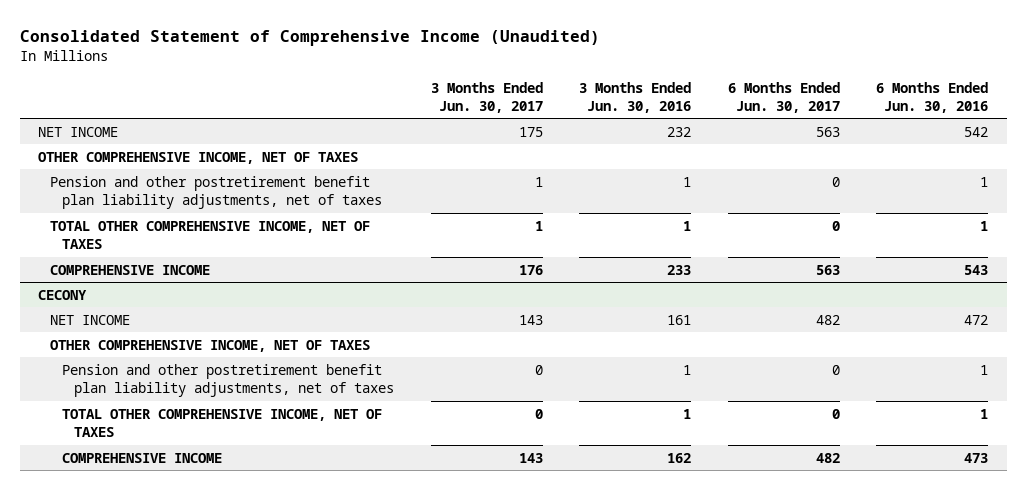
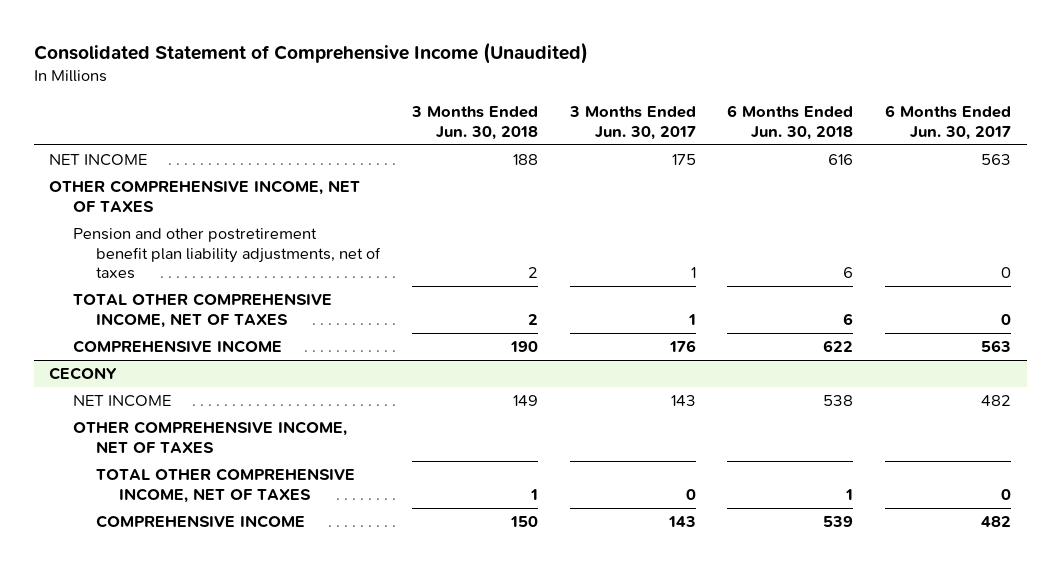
[579,81,692,113] 3 Months Ended Jun. 30, 2016 -> none
[876,81,989,113] 6 Months Ended Jun. 30, 2016 -> none
none -> [410,106,538,140] 3 Months Ended Jun. 30, 2018
none -> [727,105,854,140] 6 Months Ended Jun. 30, 2018
[62,363,395,397] Pension and other postretirement benefit plan liability adjustments, net of taxes -> none

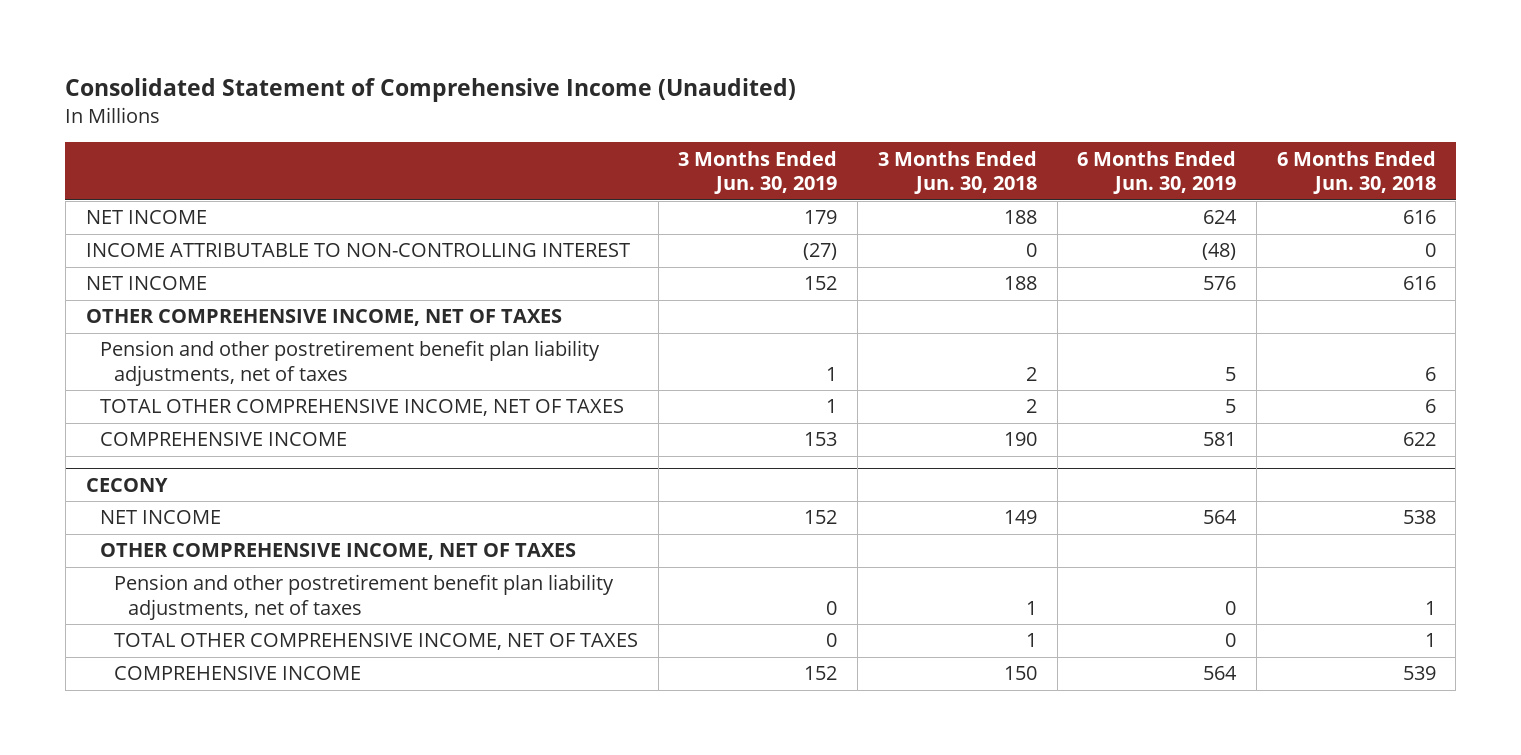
[568,106,696,140] 3 Months Ended Jun. 30, 2017 -> none
[885,105,1012,140] 6 Months Ended Jun. 30, 2017 -> none
none -> [678,150,838,195] 3 Months Ended Jun. 30, 2019
none -> [1077,150,1237,195] 6 Months Ended Jun. 30, 2019
none -> [85,243,630,258] INCOME ATTRIBUTABLE TO NON-CONTROLLING INTEREST
none -> [85,276,207,291] NET INCOME
none -> [113,574,614,620] Pension and other postretirement benefit plan liability adjustments, net of taxes

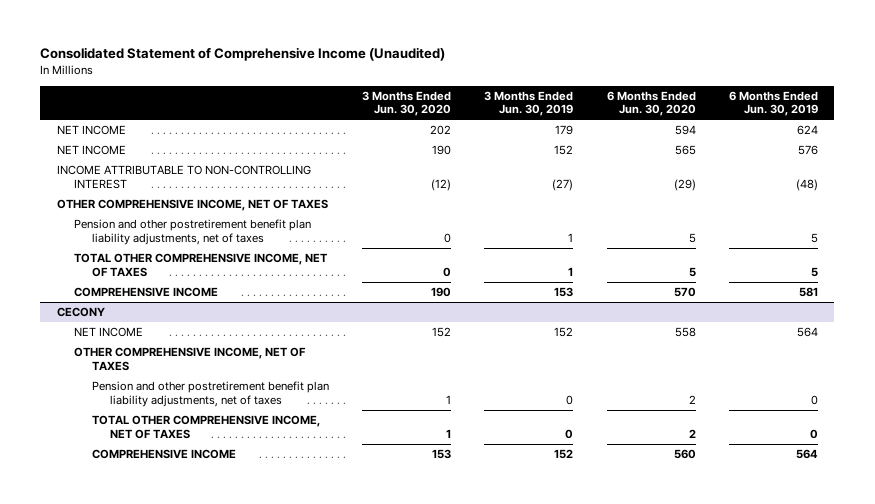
[877,150,1037,195] 3 Months Ended Jun. 30, 2018 -> none
[1276,150,1436,195] 6 Months Ended Jun. 30, 2018 -> none
none -> [362,91,452,117] 3 Months Ended Jun. 30, 2020
none -> [606,91,696,117] 6 Months Ended Jun. 30, 2020
[85,243,630,258] INCOME ATTRIBUTABLE TO NON-CONTROLLING INTEREST -> [56,165,311,189] INCOME ATTRIBUTABLE TO NON-CONTROLLING INTEREST

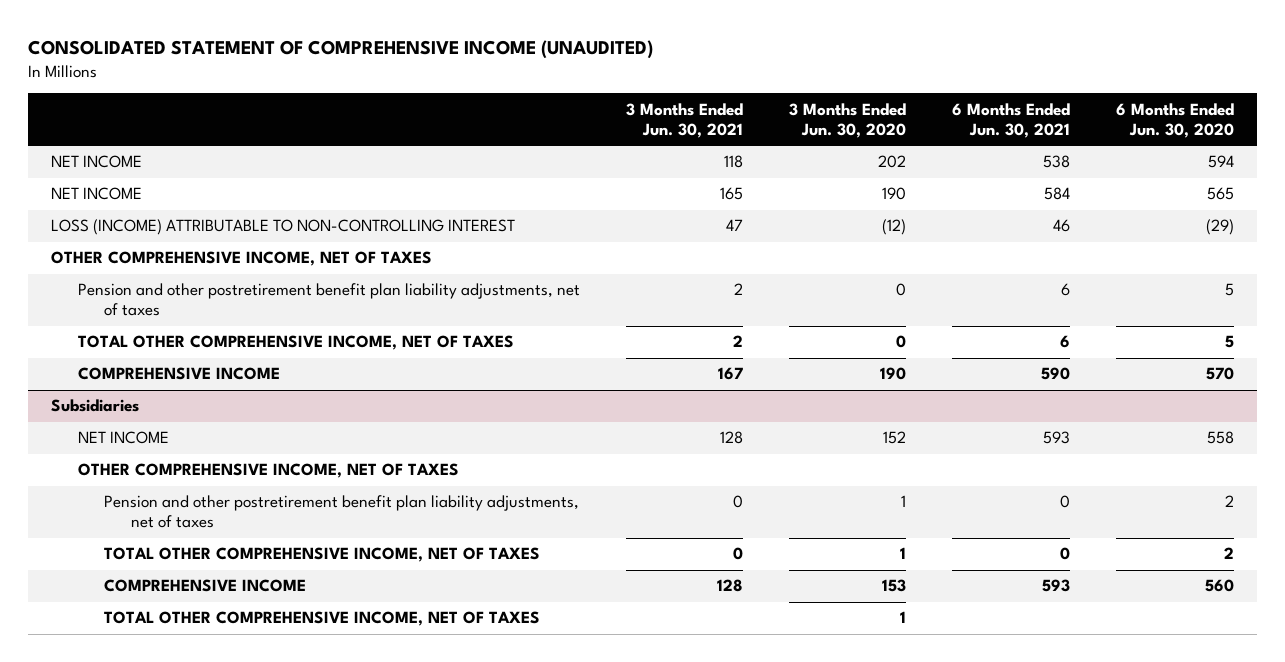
[40,47,446,62] Consolidated Statement of Comprehensive Income (Unaudited) -> [27,39,653,59] CONSOLIDATED STATEMENT OF COMPREHENSIVE INCOME (UNAUDITED)
[484,91,574,117] 3 Months Ended Jun. 30, 2019 -> none
[728,91,818,117] 6 Months Ended Jun. 30, 2019 -> none
none -> [625,102,743,138] 3 Months Ended Jun. 30, 2021
none -> [952,102,1071,138] 6 Months Ended Jun. 30, 2021
[56,165,311,189] INCOME ATTRIBUTABLE TO NON-CONTROLLING INTEREST -> [50,219,515,236] LOSS (INCOME) ATTRIBUTABLE TO NON-CONTROLLING INTEREST
[56,307,105,318] CECONY -> none
none -> [50,399,139,413] Subsidiaries
none -> [104,611,541,627] TOTAL OTHER COMPREHENSIVE INCOME, NET OF TAXES

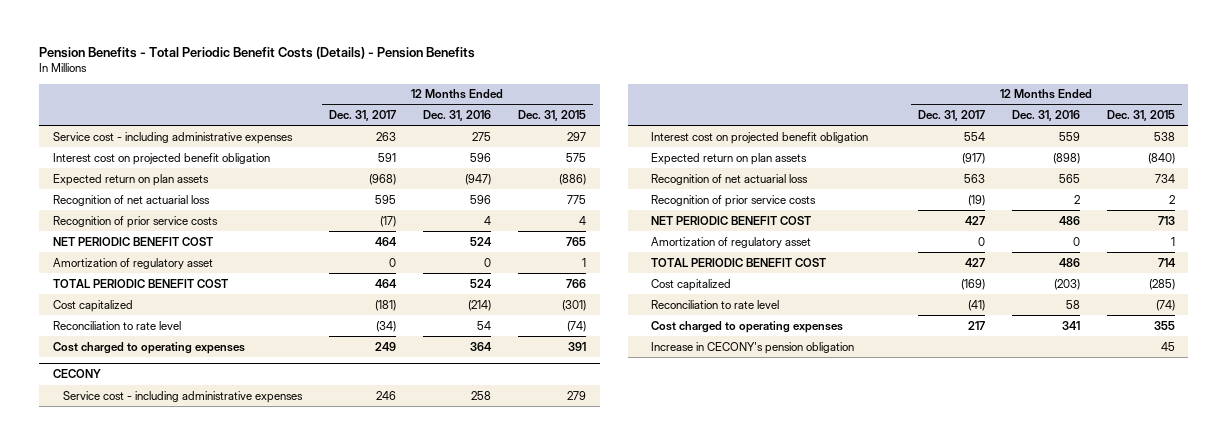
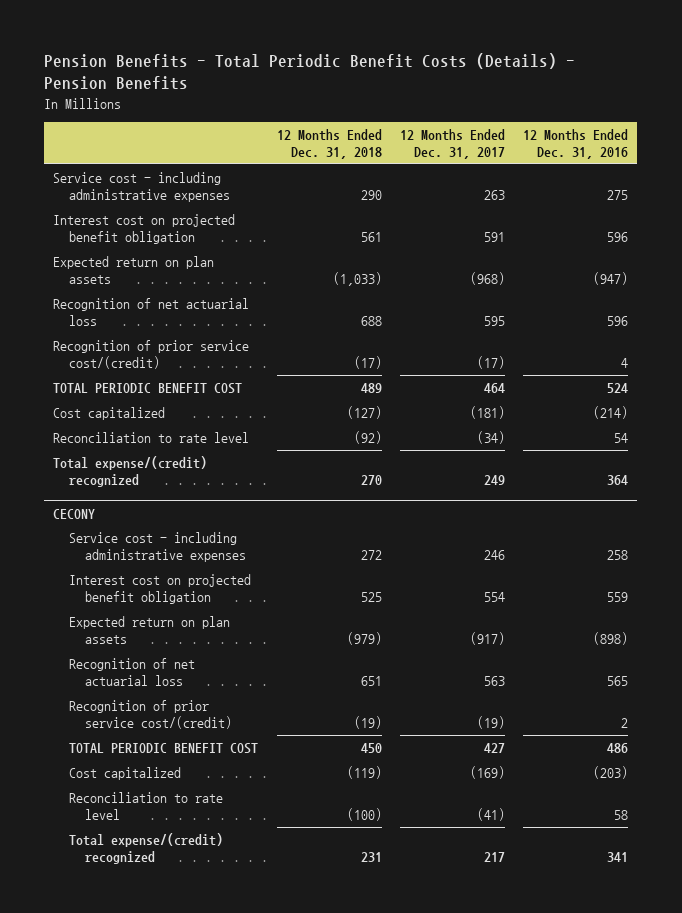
[518,110,587,122] Dec. 31, 2015 -> none
none -> [276,128,382,159] 12 Months Ended Dec. 31, 2018
[52,236,213,246] NET PERIODIC BENEFIT COST -> none
[52,257,213,269] Amortization of regulatory asset -> none
[52,215,218,228] Recognition of prior service costs -> [53,340,250,370] Recognition of prior service cost/(credit)
[52,341,245,354] Cost charged to operating expenses -> [53,456,208,488] Total expense/(credit) recognized
[651,215,812,225] NET PERIODIC BENEFIT COST -> none
[651,236,812,248] Amortization of regulatory asset -> none
[651,194,817,207] Recognition of prior service costs -> [69,700,233,730] Recognition of prior service cost/(credit)
[651,341,855,354] Increase in CECONY's pension obligation -> none
[651,320,844,333] Cost charged to operating expenses -> [69,833,224,865] Total expense/(credit) recognized

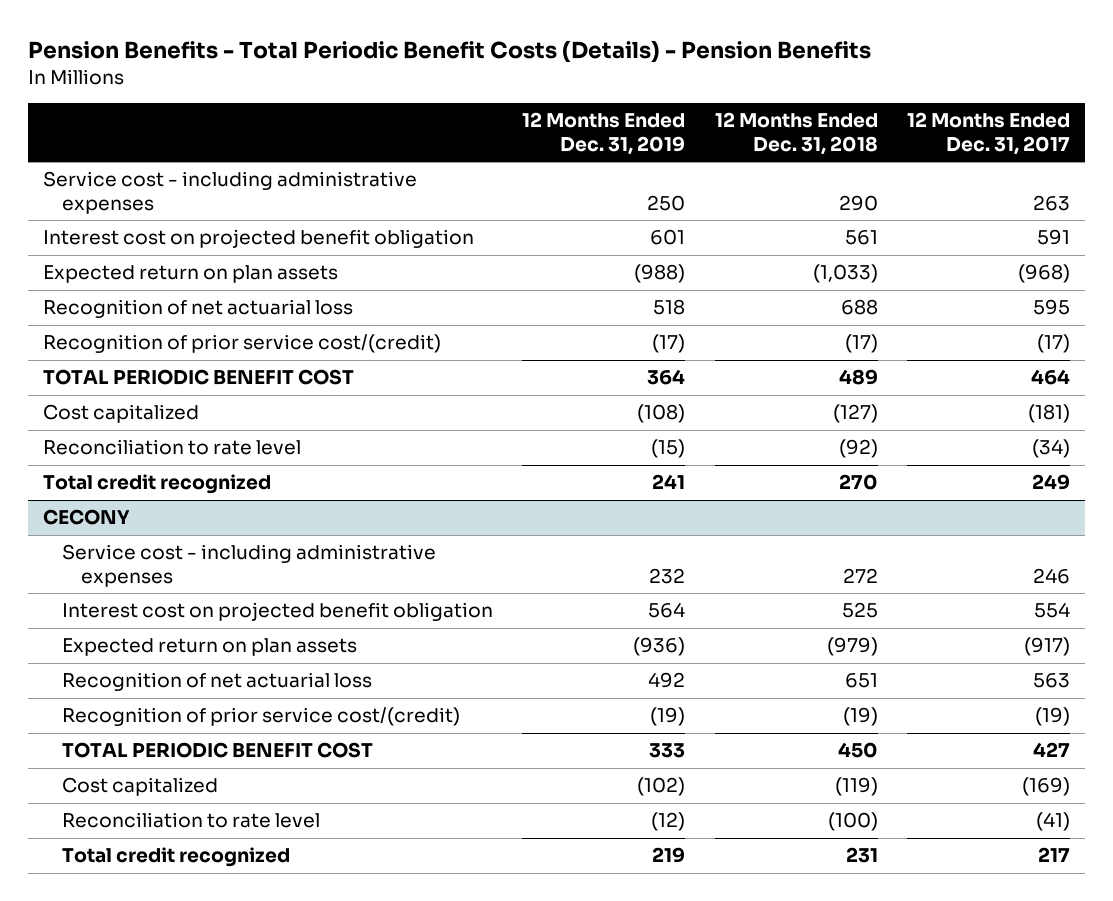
[523,128,629,159] 12 Months Ended Dec. 31, 2016 -> none
none -> [522,112,686,155] 12 Months Ended Dec. 31, 2019
[53,456,208,488] Total expense/(credit) recognized -> [42,474,271,495] Total credit recognized
[69,833,224,865] Total expense/(credit) recognized -> [61,847,290,868] Total credit recognized

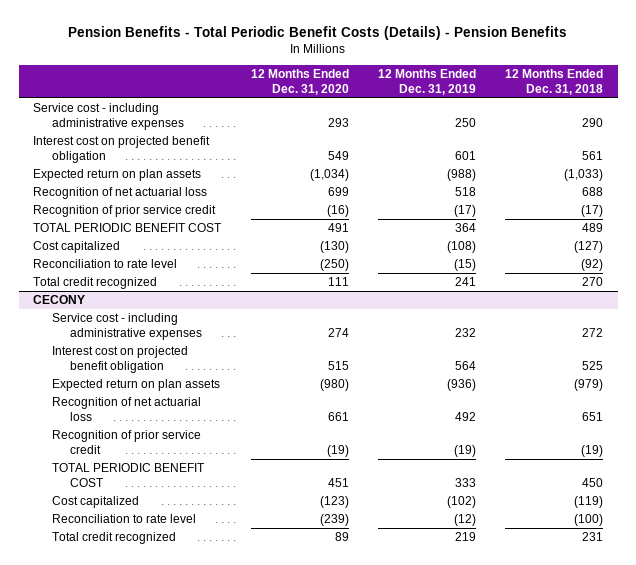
[907,112,1071,155] 12 Months Ended Dec. 31, 2017 -> none
none -> [250,68,349,95] 12 Months Ended Dec. 31, 2020
[42,334,441,354] Recognition of prior service cost/(credit) -> [33,205,217,218] Recognition of prior service credit
[61,707,460,727] Recognition of prior service cost/(credit) -> [51,430,201,454] Recognition of prior service credit

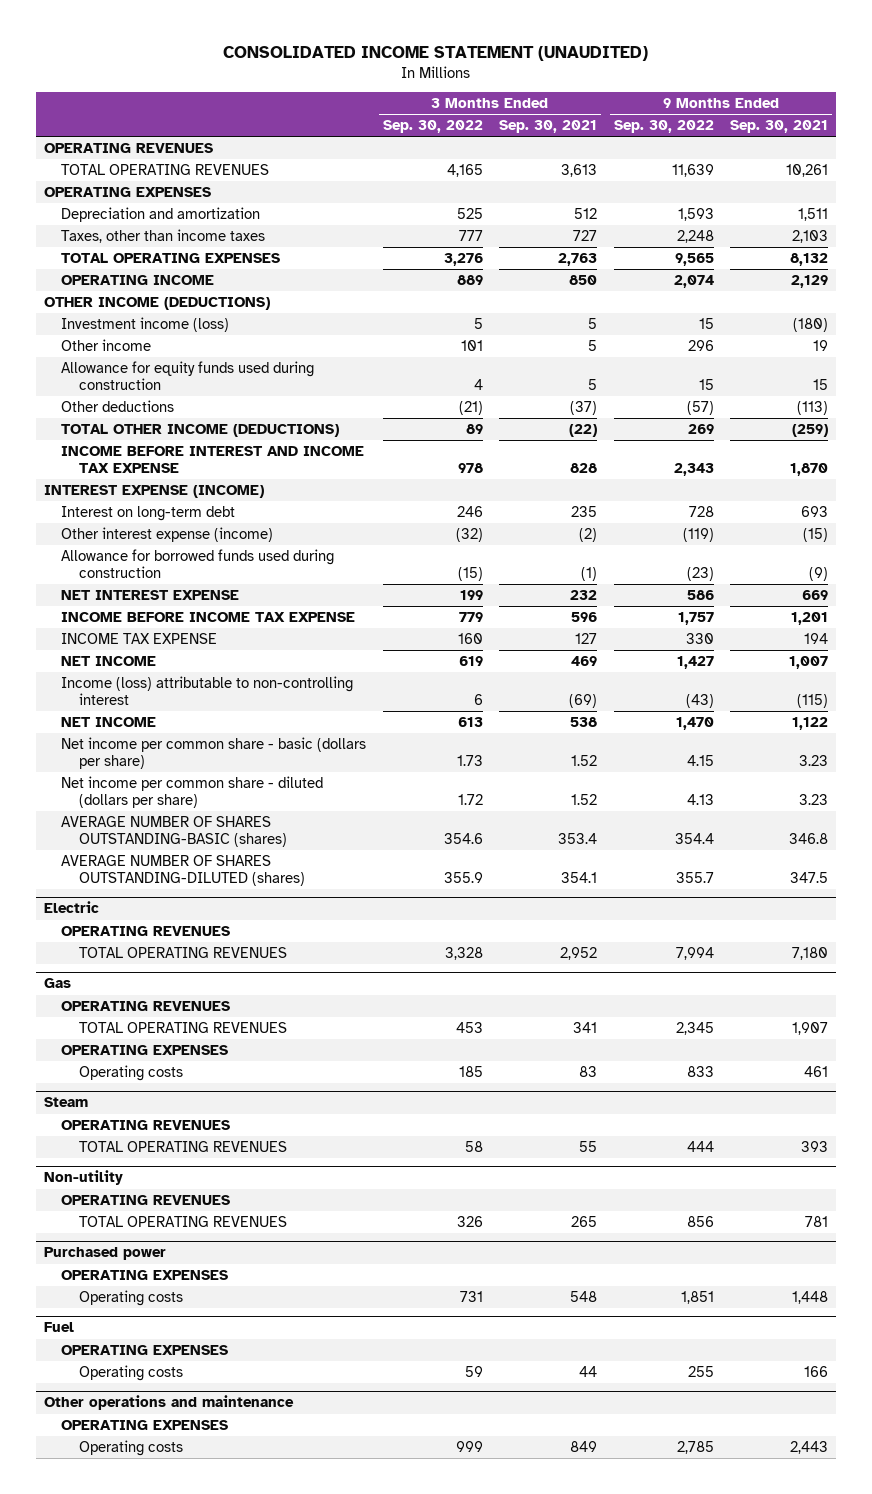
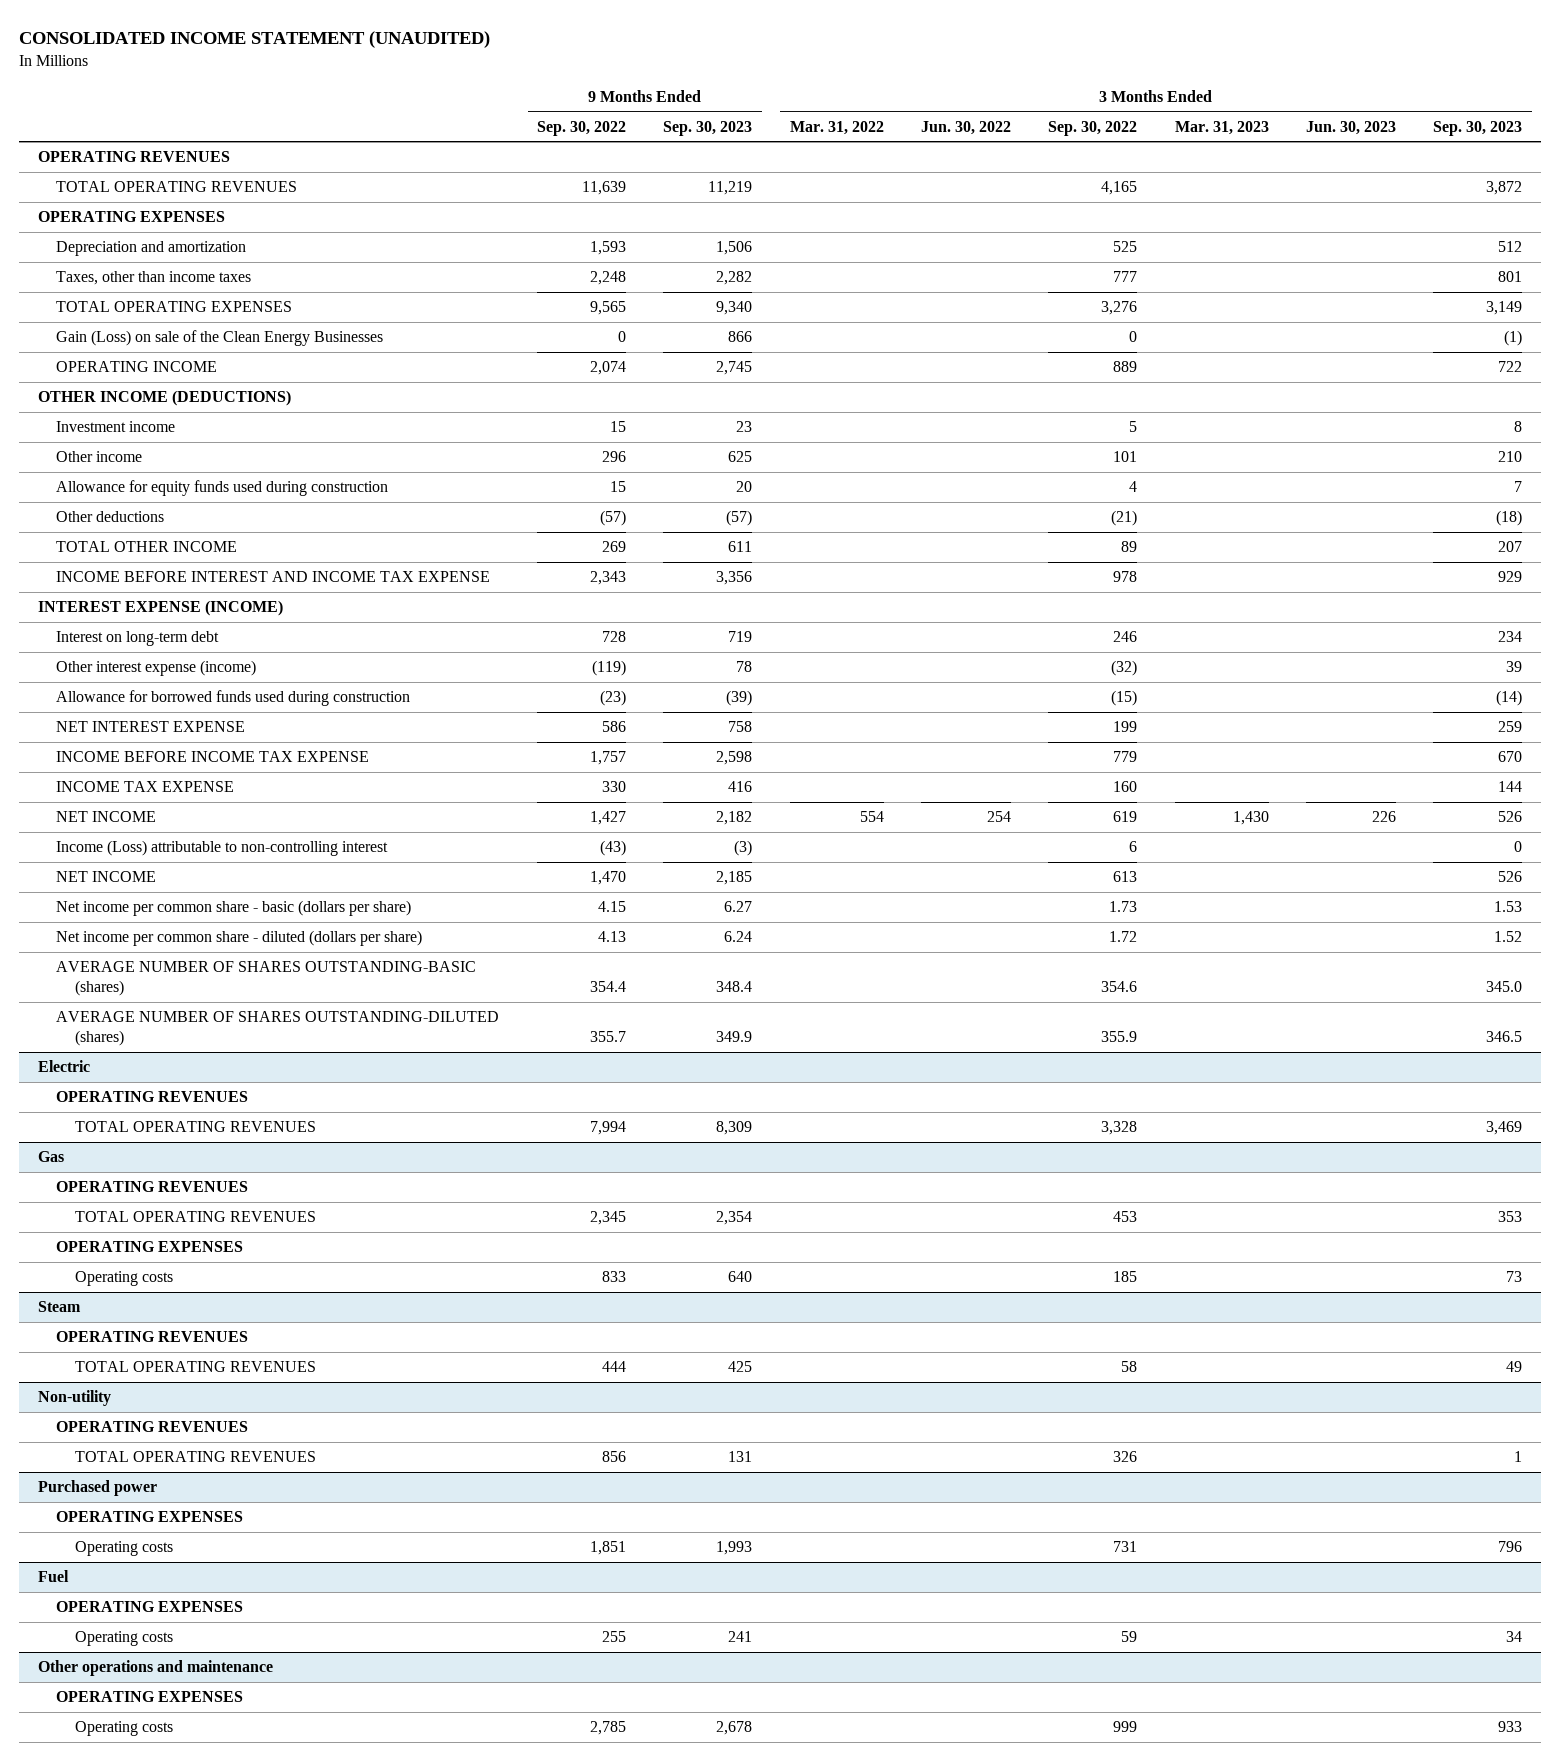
[499,120,598,134] Sep. 30, 2021 -> none
[730,120,829,134] Sep. 30, 2021 -> none
none -> [663,120,753,136] Sep. 30, 2023
none -> [789,120,884,135] Mar. 31, 2022
none -> [920,120,1011,135] Jun. 30, 2022
none -> [1174,120,1269,135] Mar. 31, 2023
none -> [1306,120,1397,135] Jun. 30, 2023
none -> [1433,120,1523,136] Sep. 30, 2023
none -> [56,330,384,347] Gain (Loss) on sale of the Clean Energy Businesses
[61,317,230,333] Investment income (loss) -> [56,421,176,433] Investment income
[61,424,340,438] TOTAL OTHER INCOME (DEDUCTIONS) -> [56,541,238,553] TOTAL OTHER INCOME
[61,676,354,705] Income (loss) attributable to non-controlling interest -> [56,840,389,857] Income (Loss) attributable to non-controlling interest

